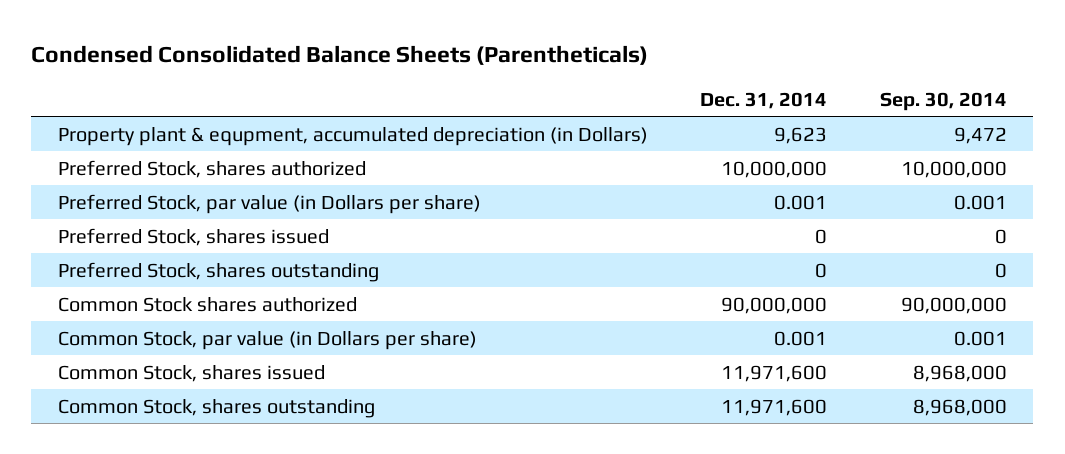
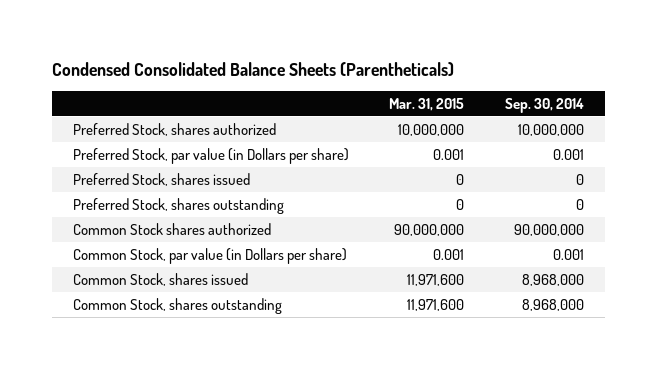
[700,91,828,109] Dec. 31, 2014 -> none
none -> [389,97,465,111] Mar. 31, 2015
[57,126,648,146] Property plant & equpment, accumulated depreciation (in Dollars) -> none

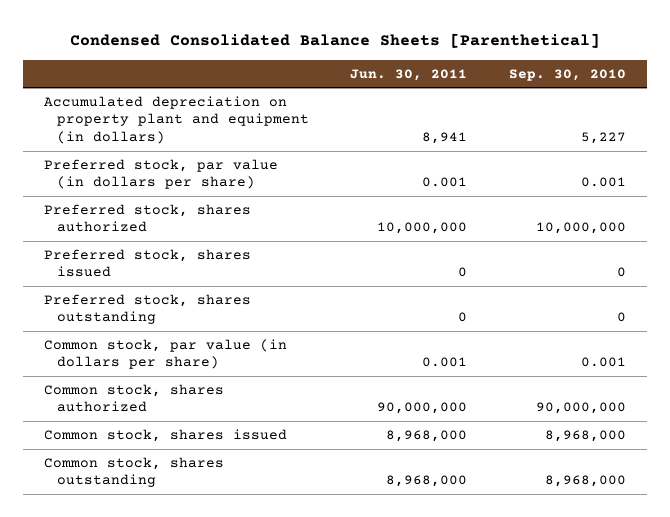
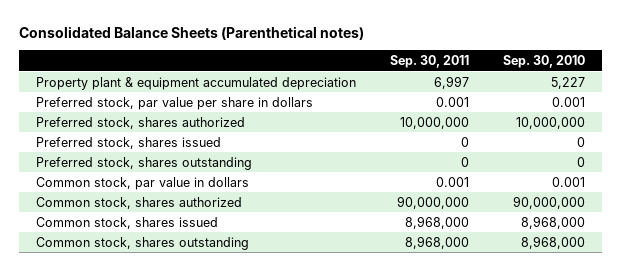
[69,33,600,49] Condensed Consolidated Balance Sheets [Parenthetical] -> [19,26,365,41] Consolidated Balance Sheets (Parenthetical notes)
[350,68,468,81] Jun. 30, 2011 -> none
none -> [390,55,470,69] Sep. 30, 2011
[43,95,309,144] Accumulated depreciation on property plant and equipment (in dollars) -> [36,76,357,90] Property plant & equipment accumulated depreciation
[43,158,278,190] Preferred stock, par value (in dollars per share) -> [36,96,314,110] Preferred stock, par value per share in dollars
[43,338,287,370] Common stock, par value (in dollars per share) -> [36,176,250,190] Common stock, par value in dollars

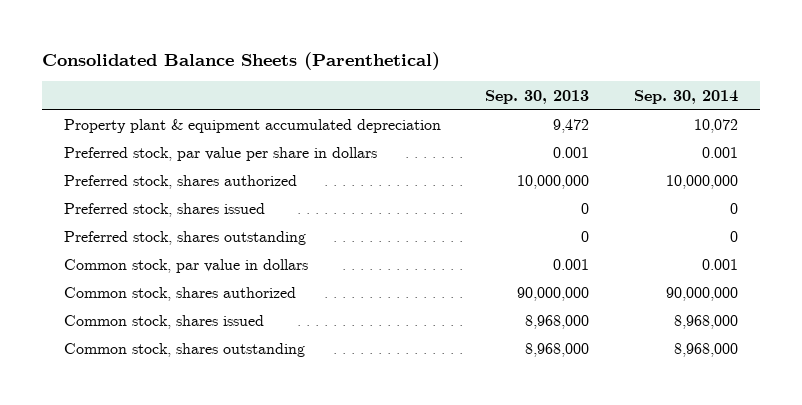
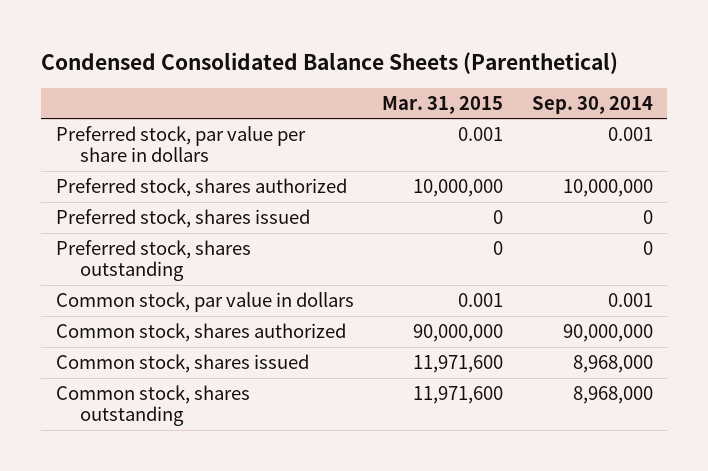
[41,51,440,70] Consolidated Balance Sheets (Parenthetical) -> [41,51,619,74] Condensed Consolidated Balance Sheets (Parenthetical)
[485,89,590,104] Sep. 30, 2013 -> none
none -> [382,95,504,114] Mar. 31, 2015
[63,119,441,134] Property plant & equipment accumulated depreciation -> none

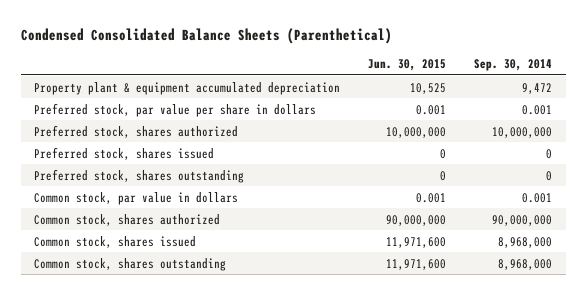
[382,95,504,114] Mar. 31, 2015 -> none
none -> [368,58,447,71] Jun. 30, 2015
none -> [34,81,341,95] Property plant & equipment accumulated depreciation

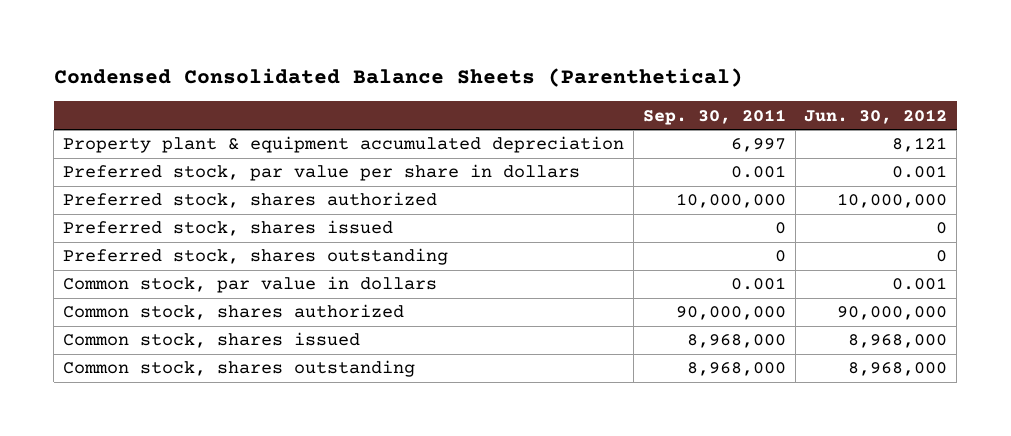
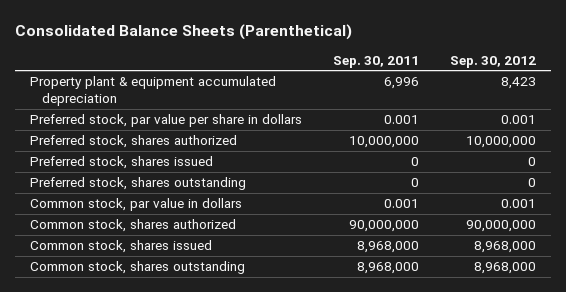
[53,67,743,87] Condensed Consolidated Balance Sheets (Parenthetical) -> [15,23,353,40] Consolidated Balance Sheets (Parenthetical)
[804,108,948,124] Jun. 30, 2012 -> none
none -> [449,55,536,68] Sep. 30, 2012
[730,138,786,153] 6,997 -> [384,77,420,90] 6,996

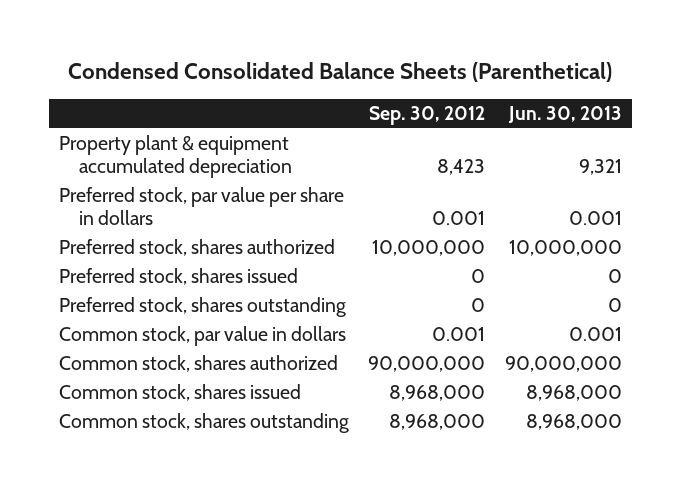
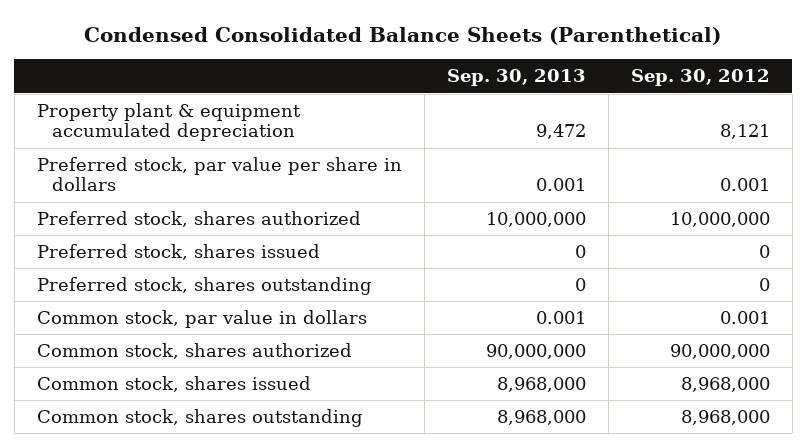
[508,106,623,124] Jun. 30, 2013 -> none
none -> [446,69,586,87] Sep. 30, 2013
[437,159,486,176] 8,423 -> [719,124,770,140] 8,121

